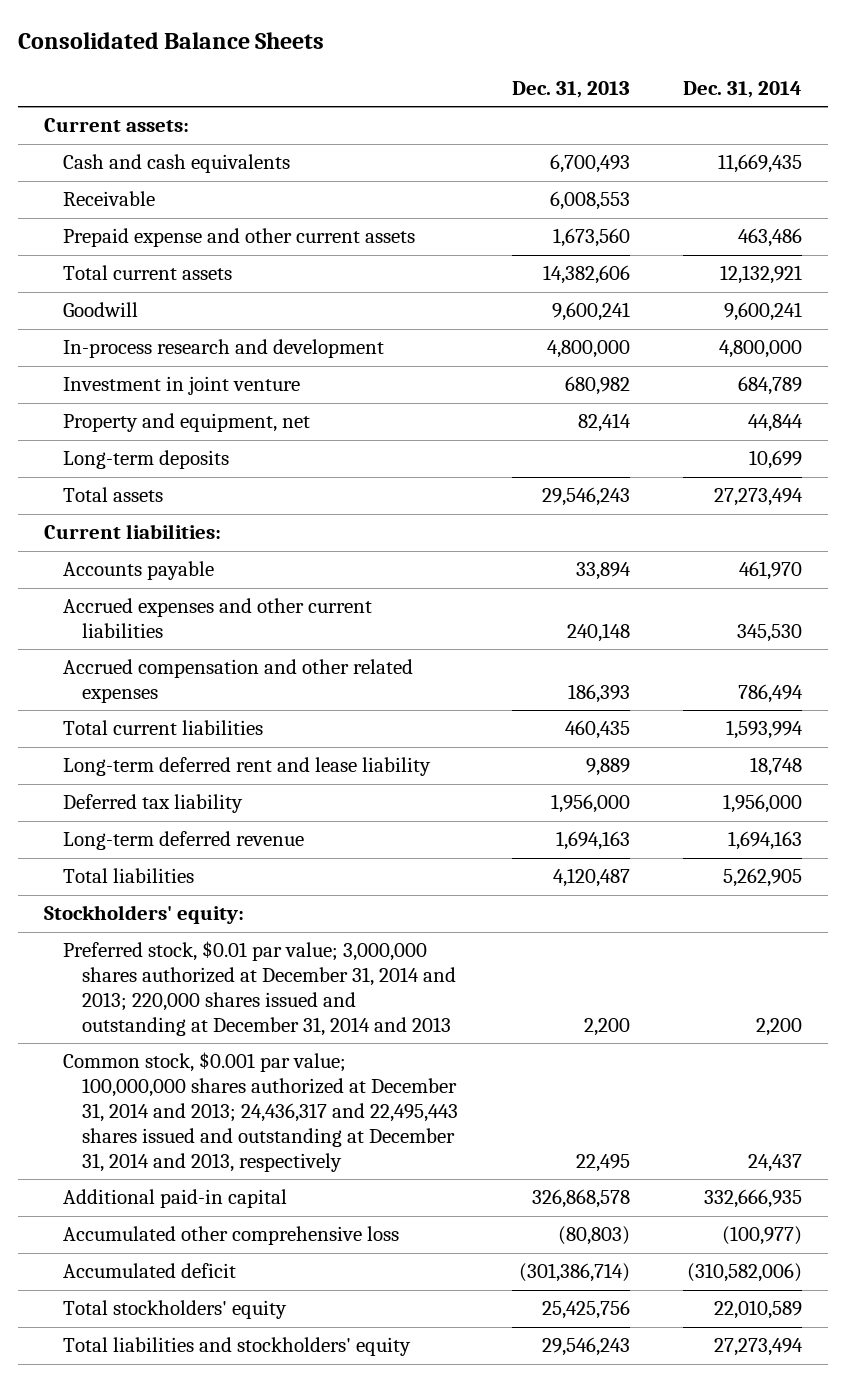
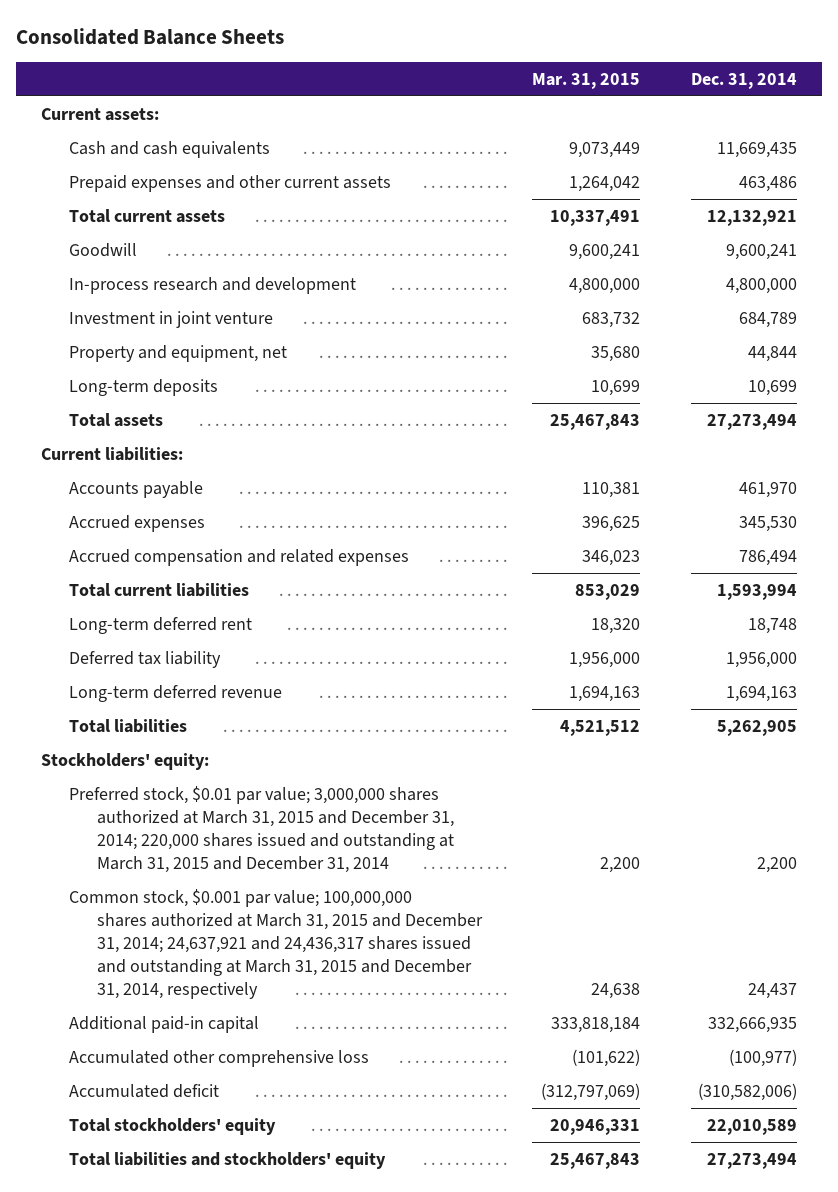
[511,80,630,98] Dec. 31, 2013 -> none
none -> [532,72,641,89] Mar. 31, 2015
[63,191,156,207] Receivable -> none
[63,228,416,248] Prepaid expense and other current assets -> [68,174,391,192] Prepaid expenses and other current assets
[63,598,373,639] Accrued expenses and other current liabilities -> [68,514,205,532] Accrued expenses
[63,659,414,704] Accrued compensation and other related expenses -> [68,548,409,566] Accrued compensation and related expenses
[63,757,432,777] Long-term deferred rent and lease liability -> [68,616,252,634] Long-term deferred rent
[63,941,457,1036] Preferred stock, $0.01 par value; 3,000,000 shares authorized at December 31, 2014 and 2013; 220,000 shares issued and outstanding at December 31, 2014 and 2013 -> [68,785,454,873] Preferred stock, $0.01 par value; 3,000,000 shares authorized at March 31, 2015 and December 31, 2014; 220,000 shares issued and outstanding at March 31, 2015 and December 31, 2014
[63,1052,459,1172] Common stock, $0.001 par value; 100,000,000 shares authorized at December 31, 2014 and 2013; 24,436,317 and 22,495,443 shares issued and outstanding at December 31, 2014 and 2013, respectively -> [68,888,483,1000] Common stock, $0.001 par value; 100,000,000 shares authorized at March 31, 2015 and December 31, 2014; 24,637,921 and 24,436,317 shares issued and outstanding at March 31, 2015 and December 31, 2014, respectively

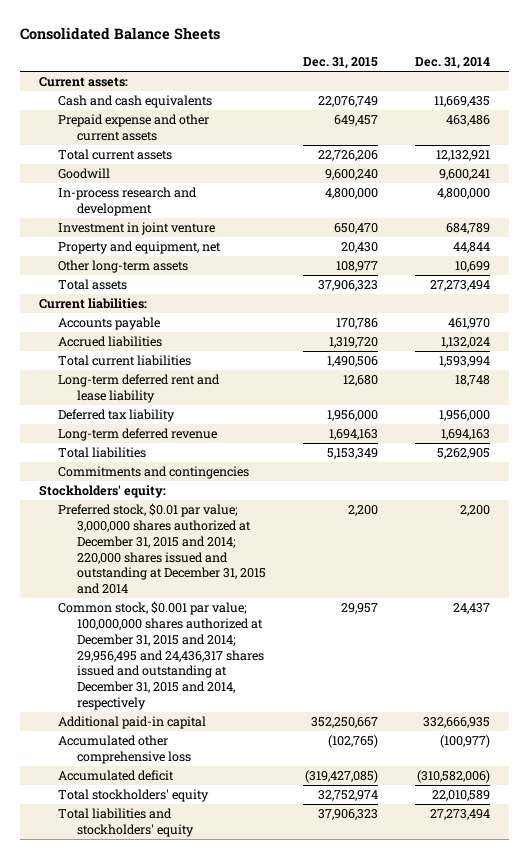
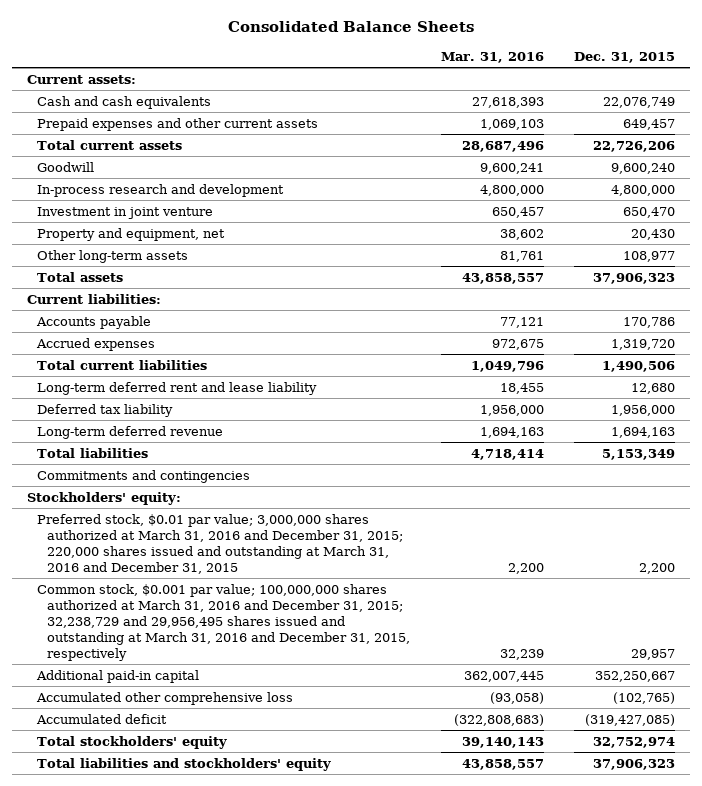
[415,57,491,70] Dec. 31, 2014 -> none
none -> [440,52,544,64] Mar. 31, 2016
[57,114,209,142] Prepaid expense and other current assets -> [37,117,319,131] Prepaid expenses and other current assets
[57,336,162,348] Accrued liabilities -> [36,337,156,351] Accrued expenses
[57,503,266,595] Preferred stock, $0.01 par value; 3,000,000 shares authorized at December 31, 2015 and 2014; 220,000 shares issued and outstanding at December 31, 2015 and 2014 -> [37,513,404,574] Preferred stock, $0.01 par value; 3,000,000 shares authorized at March 31, 2016 and December 31, 2015; 220,000 shares issued and outstanding at March 31, 2016 and December 31, 2015
[57,601,264,711] Common stock, $0.001 par value; 100,000,000 shares authorized at December 31, 2015 and 2014; 29,956,495 and 24,436,317 shares issued and outstanding at December 31, 2015 and 2014, respectively -> [37,583,411,661] Common stock, $0.001 par value; 100,000,000 shares authorized at March 31, 2016 and December 31, 2015; 32,238,729 and 29,956,495 shares issued and outstanding at March 31, 2016 and December 31, 2015, respectively

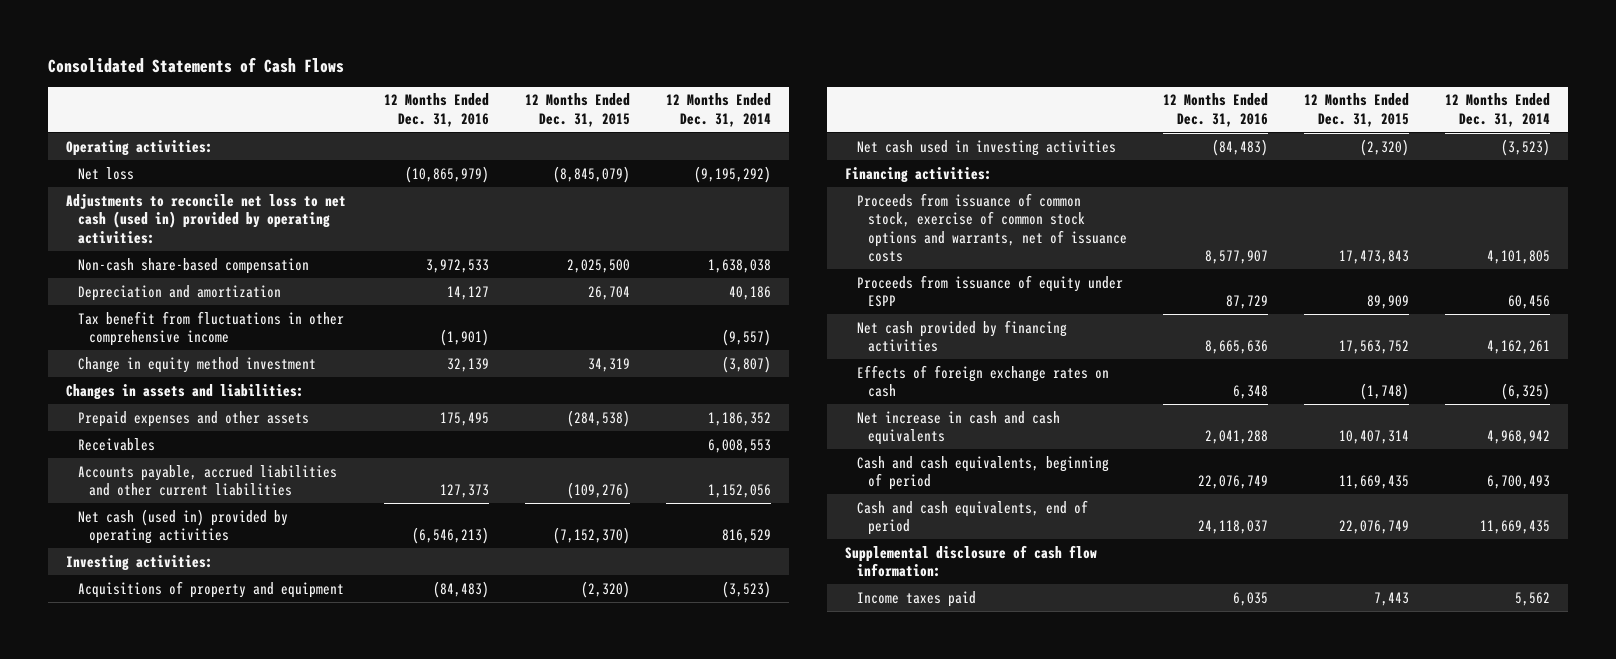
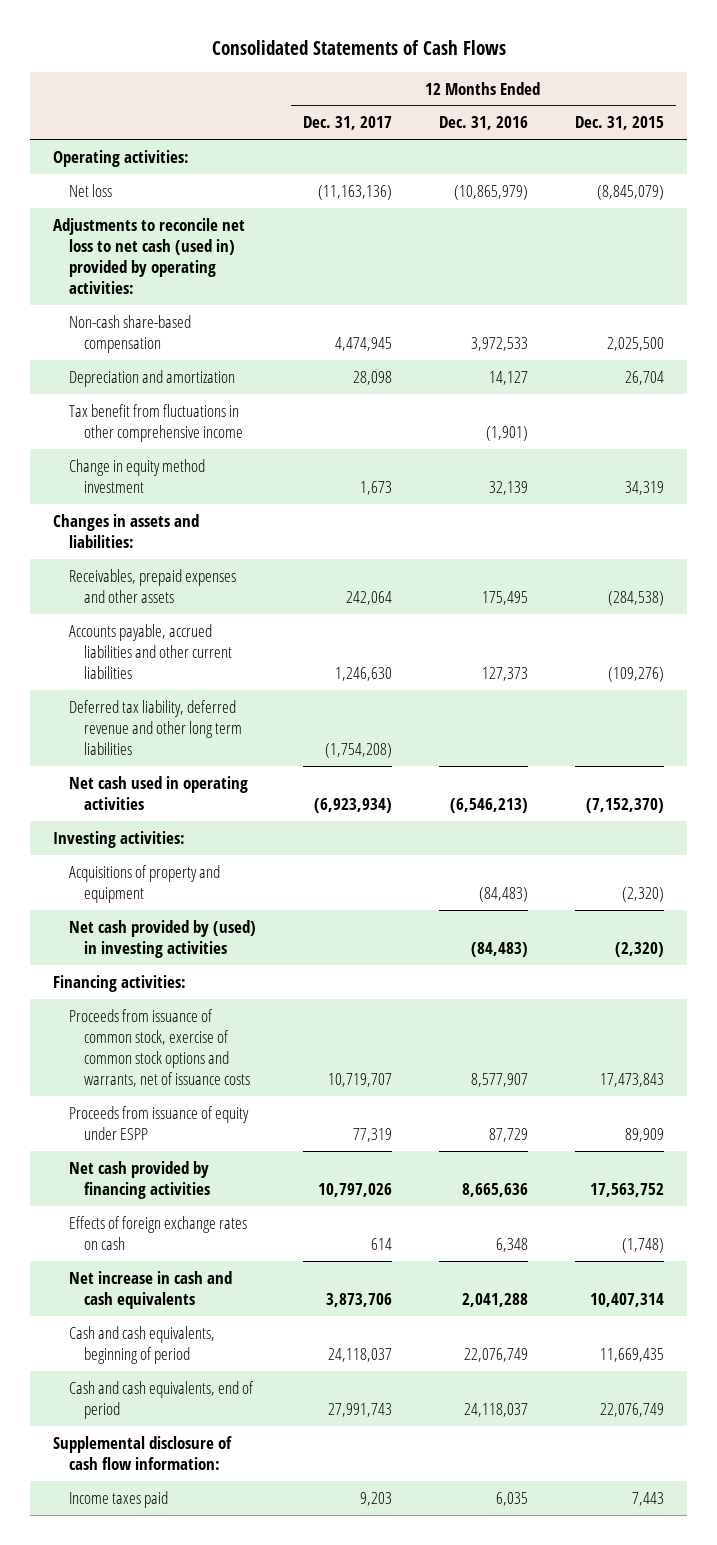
[666,93,772,127] 12 Months Ended Dec. 31, 2014 -> none
none -> [302,116,392,131] Dec. 31, 2017
[77,437,155,451] Receivables -> none
[77,410,309,427] Prepaid expenses and other assets -> [68,568,236,603] Receivables, prepaid expenses and other assets
none -> [68,699,243,755] Deferred tax liability, deferred revenue and other long term liabilities
[77,508,288,545] Net cash (used in) provided by operating activities -> [68,775,248,810] Net cash used in operating activities
[856,139,1116,156] Net cash used in investing activities -> [68,919,256,958] Net cash provided by (used) in investing activities

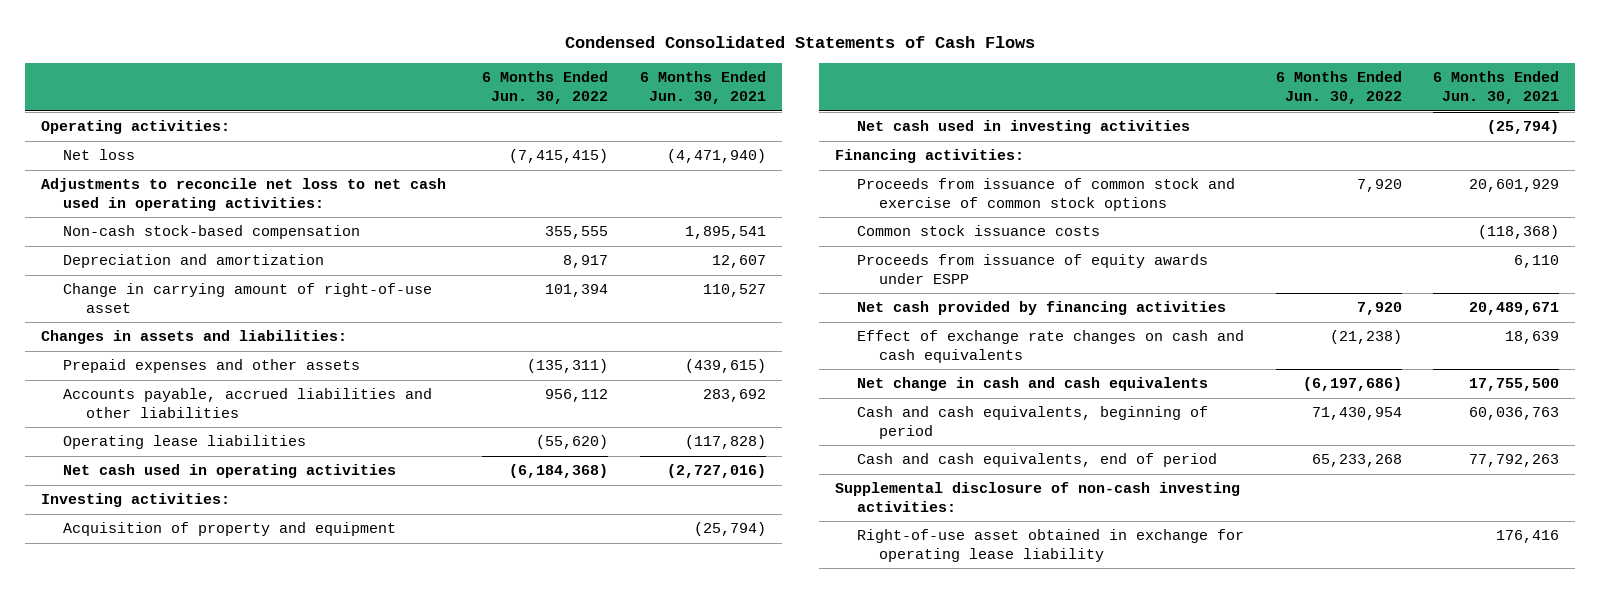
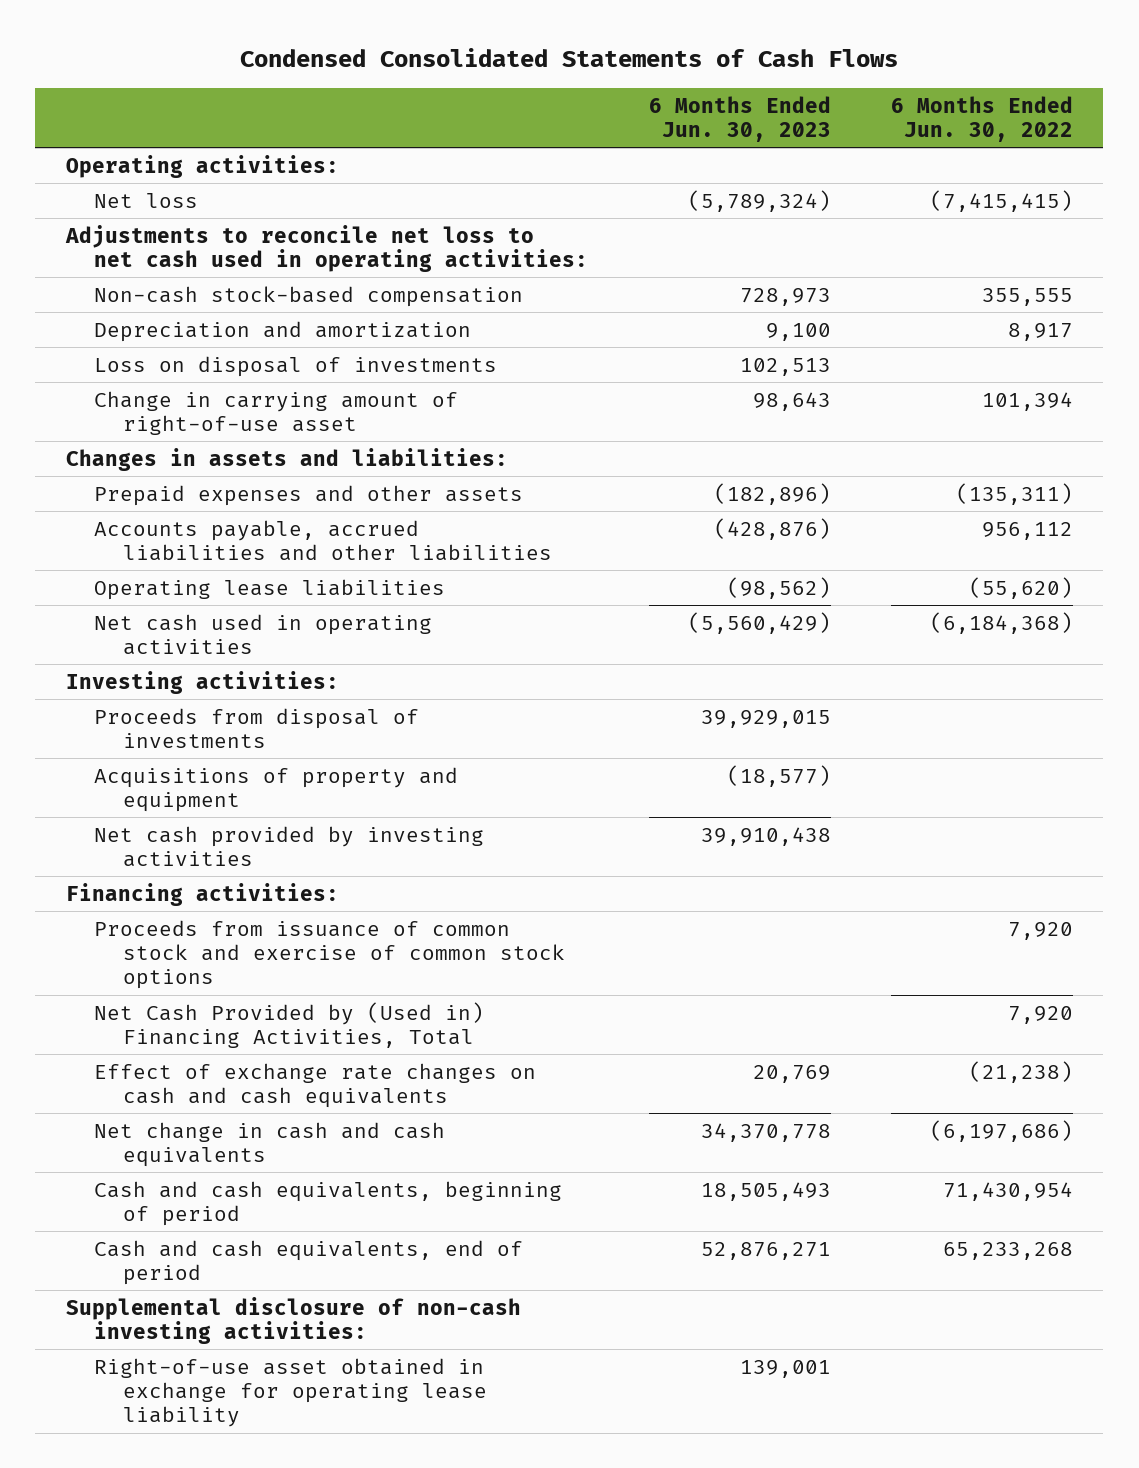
[639,71,766,105] 6 Months Ended Jun. 30, 2021 -> none
none -> [648,95,831,142] 6 Months Ended Jun. 30, 2023
none -> [94,355,498,377] Loss on disposal of investments
none -> [94,707,420,749] Proceeds from disposal of investments
[63,522,397,537] Acquisition of property and equipment -> [94,766,459,813] Acquisitions of property and equipment
[856,120,1190,135] Net cash used in investing activities -> [94,825,485,868] Net cash provided by investing activities
[856,225,1100,237] Common stock issuance costs -> none
[856,254,1208,285] Proceeds from issuance of equity awards under ESPP -> none
[856,301,1226,316] Net cash provided by financing activities -> [94,1001,485,1049] Net Cash Provided by (Used in) Financing Activities, Total

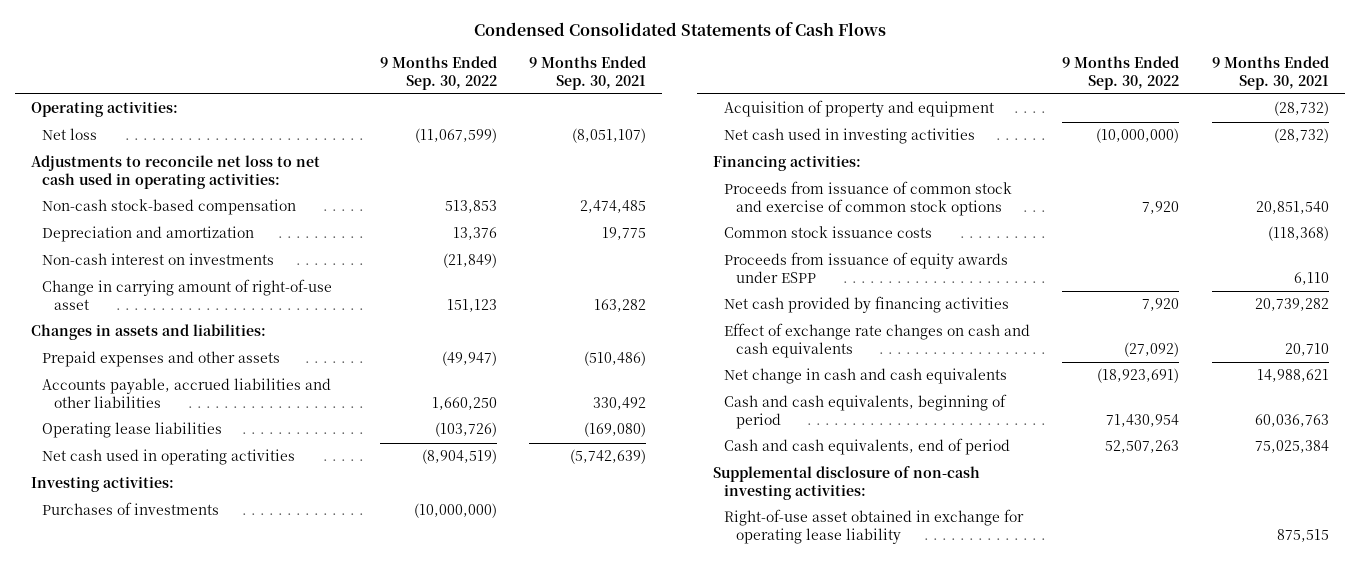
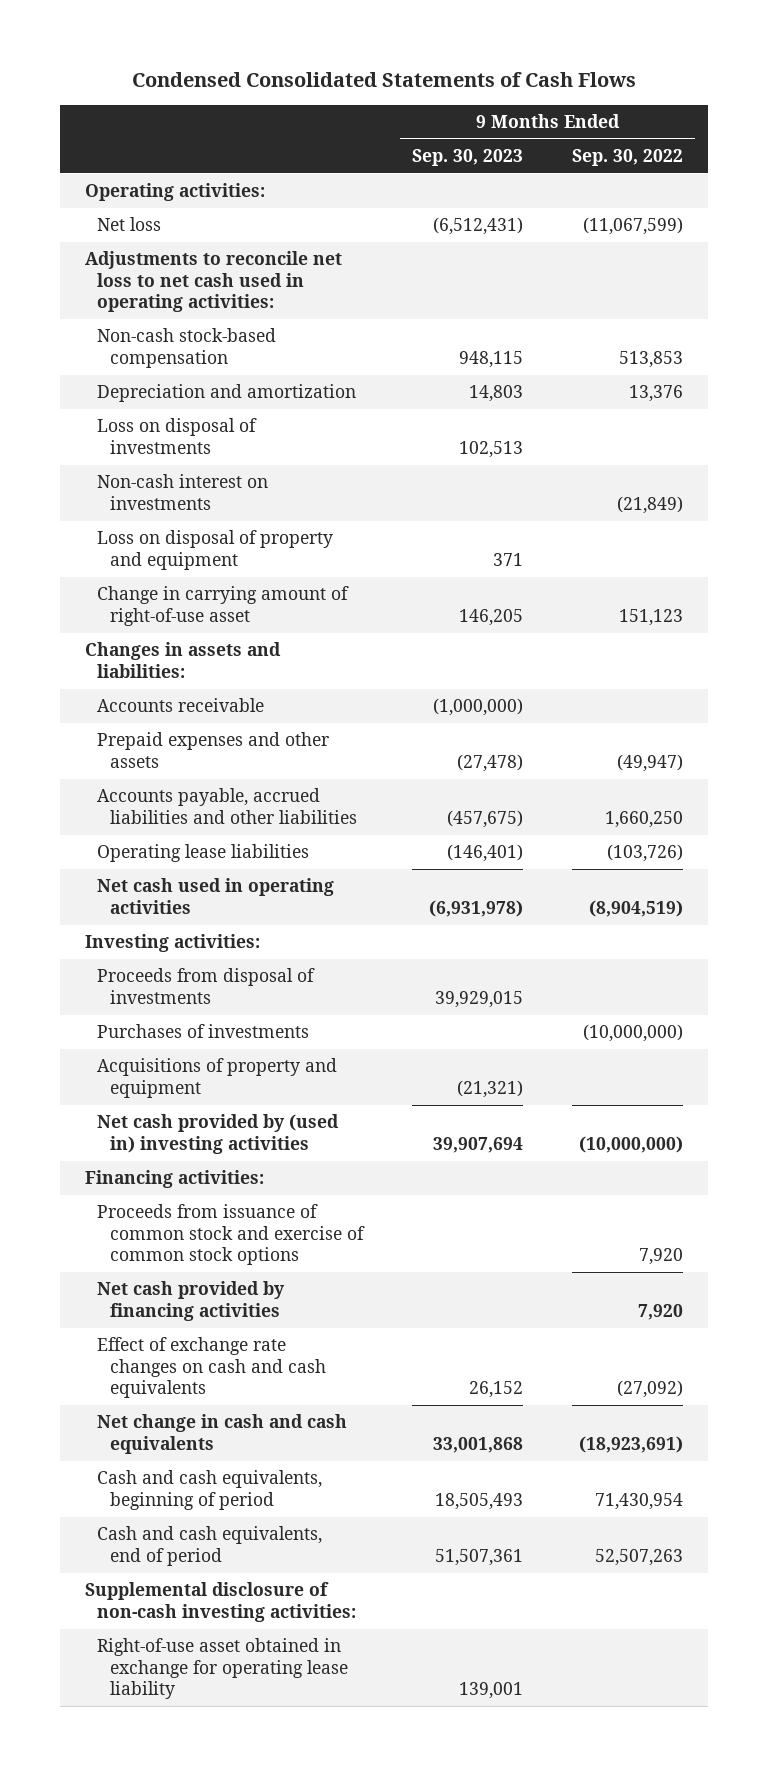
[529,56,647,90] 9 Months Ended Sep. 30, 2021 -> none
none -> [412,149,524,167] Sep. 30, 2023
none -> [97,418,258,454] Loss on disposal of investments
none -> [97,530,334,570] Loss on disposal of property and equipment
none -> [97,698,265,713] Accounts receivable
none -> [97,968,316,1004] Proceeds from disposal of investments
[724,100,995,118] Acquisition of property and equipment -> [97,1058,338,1098] Acquisitions of property and equipment
[724,128,976,145] Net cash used in investing activities -> [97,1114,340,1154] Net cash provided by (used in) investing activities
[724,226,933,239] Common stock issuance costs -> none
[724,252,1009,283] Proceeds from issuance of equity awards under ESPP -> none

